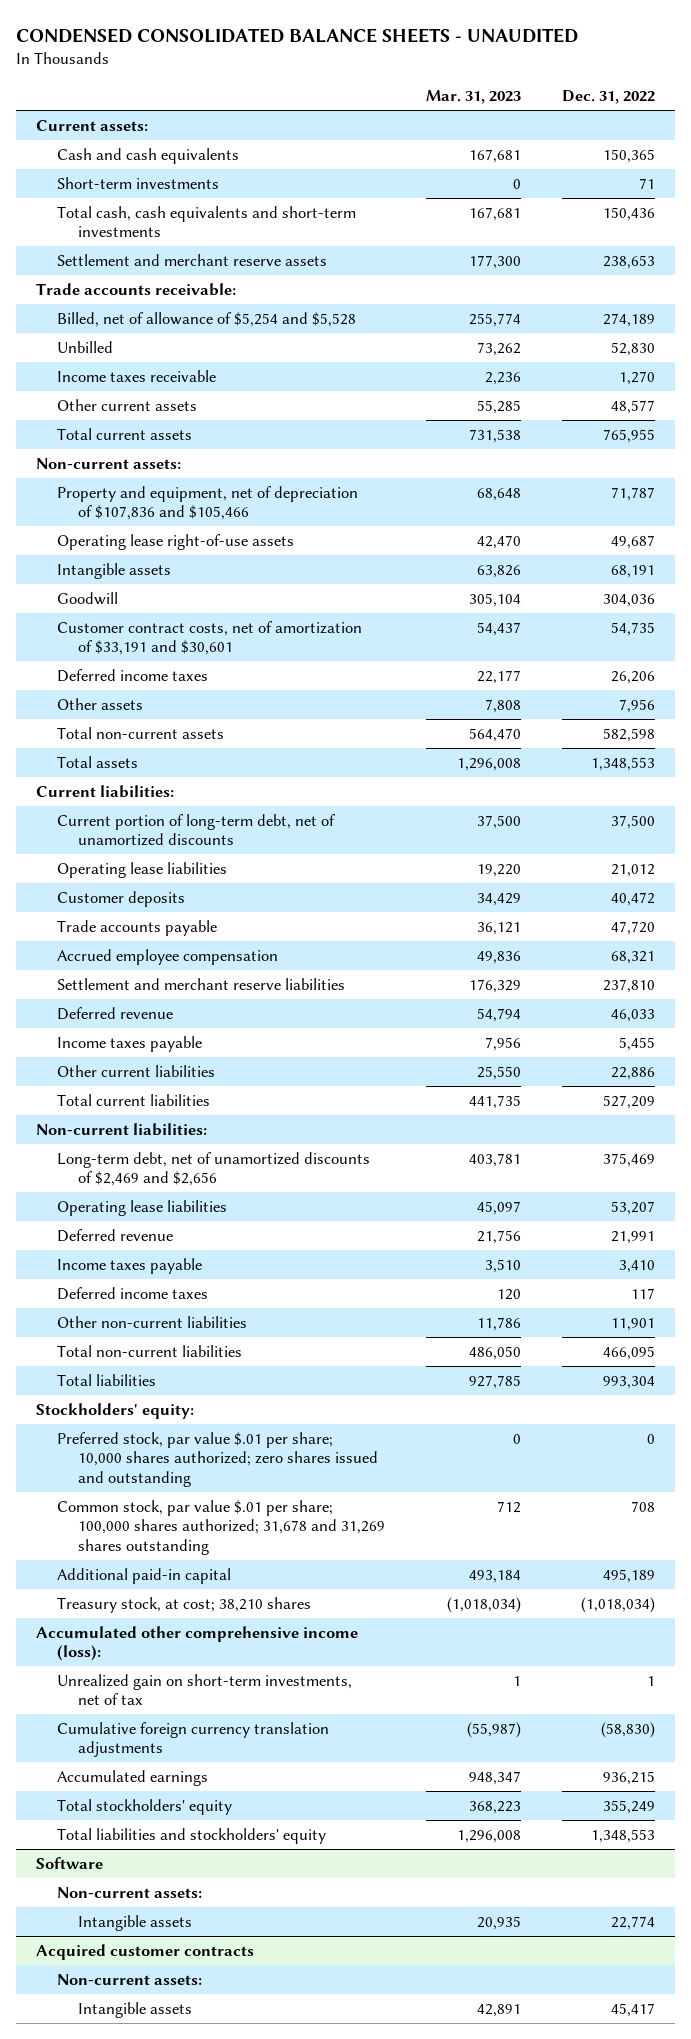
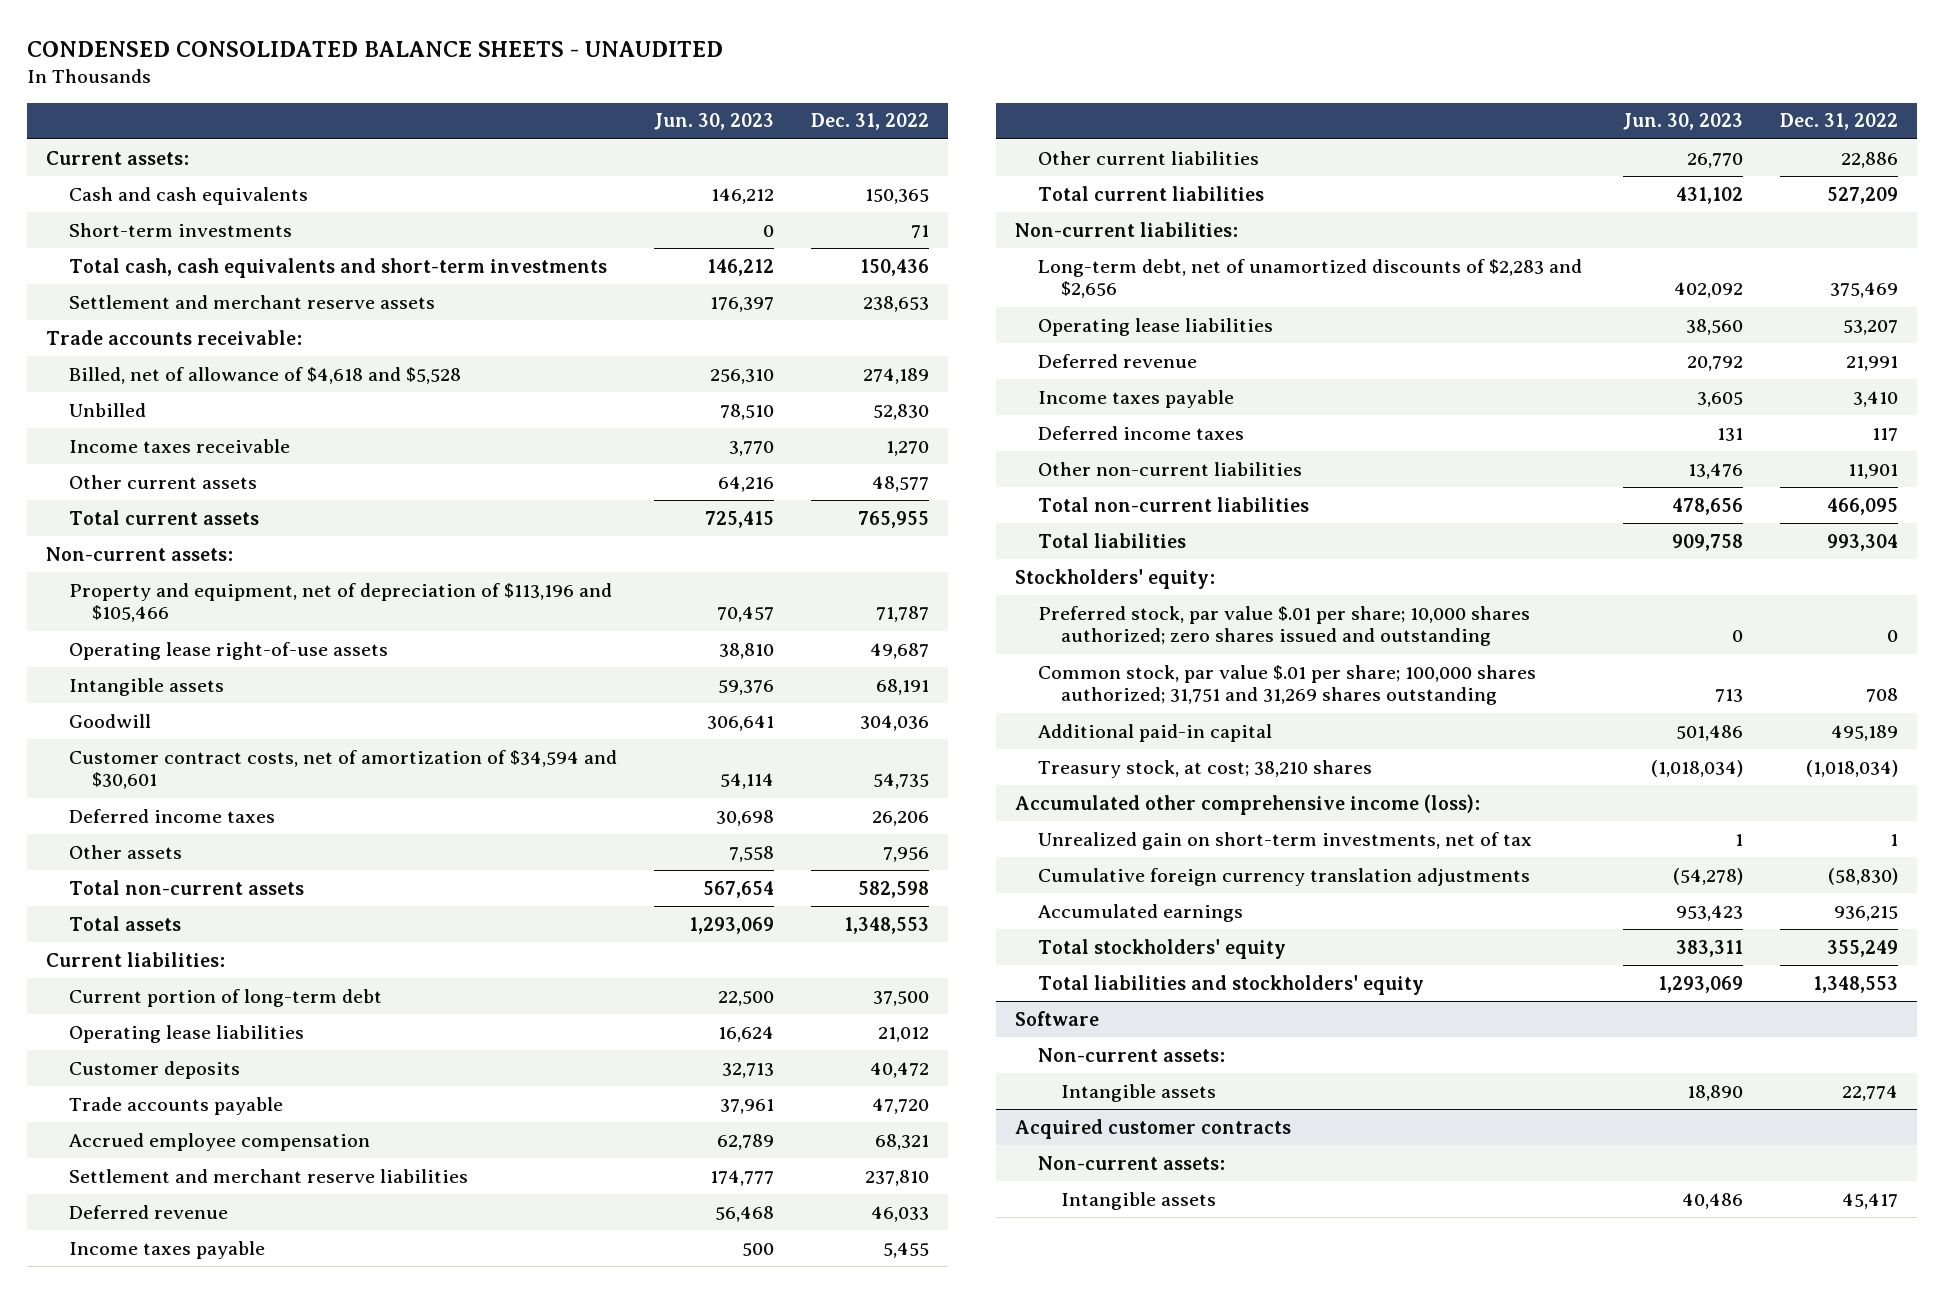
[425,89,521,104] Mar. 31, 2023 -> none
none -> [654,113,775,131] Jun. 30, 2023
[56,312,356,328] Billed, net of allowance of $5,254 and $5,528 -> [69,366,462,384] Billed, net of allowance of $4,618 and $5,528
[56,486,358,521] Property and equipment, net of depreciation of $107,836 and $105,466 -> [69,582,613,623] Property and equipment, net of depreciation of $113,196 and $105,466
[56,621,362,656] Customer contract costs, net of amortization of $33,191 and $30,601 -> [69,749,618,790] Customer contract costs, net of amortization of $34,594 and $30,601
[56,814,335,847] Current portion of long-term debt, net of unamortized discounts -> [69,988,383,1007] Current portion of long-term debt
[56,1152,370,1187] Long-term debt, net of unamortized discounts of $2,469 and $2,656 -> [1038,258,1583,299] Long-term debt, net of unamortized discounts of $2,283 and $2,656
[56,1500,385,1555] Common stock, par value $.01 per share; 100,000 shares authorized; 31,678 and 31,269 shares outstanding -> [1038,664,1537,706] Common stock, par value $.01 per share; 100,000 shares authorized; 31,751 and 31,269 shares outstanding

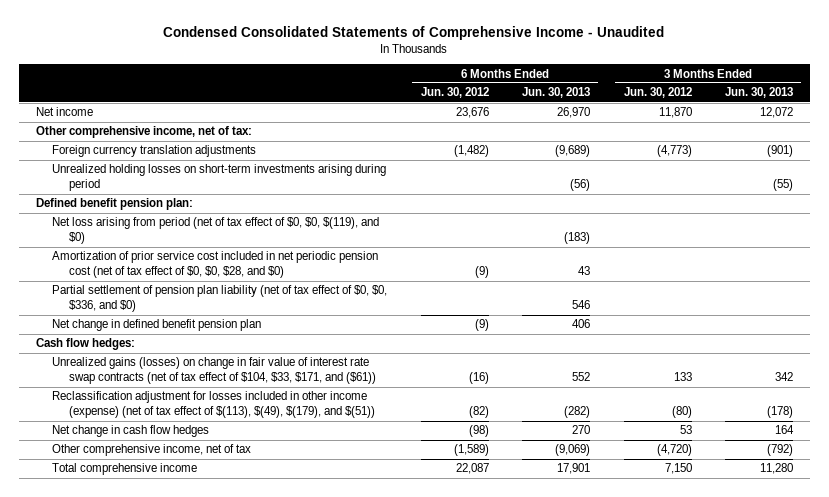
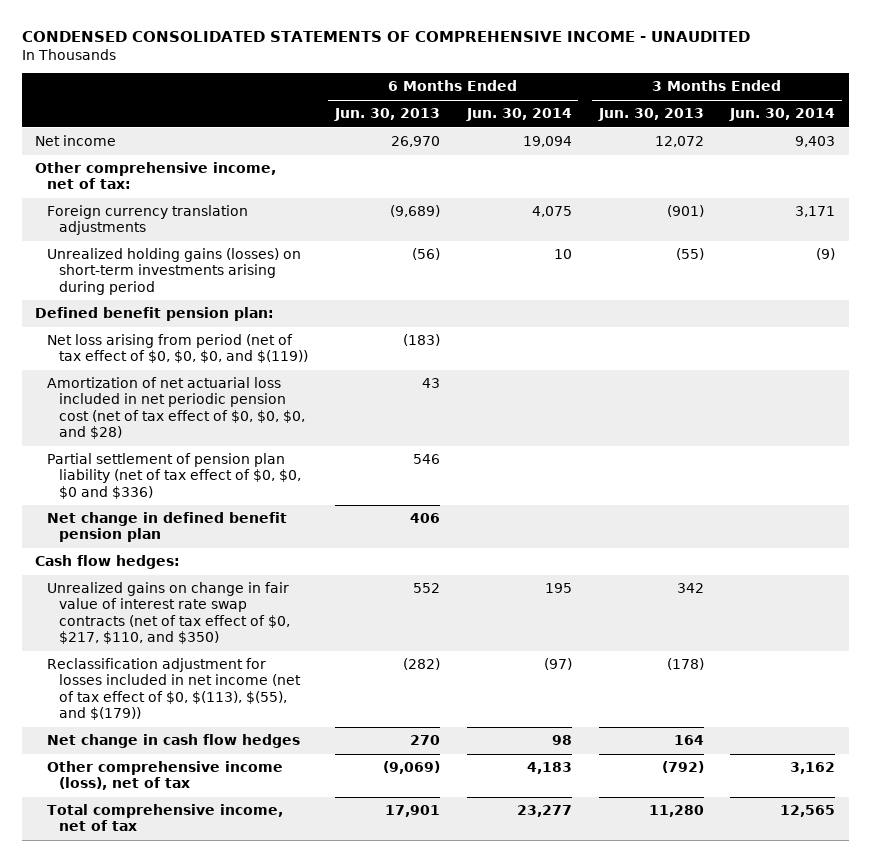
[163,26,665,41] Condensed Consolidated Statements of Comprehensive Income - Unaudited -> [21,31,750,43] CONDENSED CONSOLIDATED STATEMENTS OF COMPREHENSIVE INCOME - UNAUDITED
[420,87,489,99] Jun. 30, 2012 -> none
[623,87,692,99] Jun. 30, 2012 -> none
none -> [465,108,572,122] Jun. 30, 2014
none -> [729,108,836,122] Jun. 30, 2014
[52,164,387,192] Unrealized holding losses on short-term investments arising during period -> [47,248,302,295] Unrealized holding gains (losses) on short-term investments arising during period
[52,217,380,245] Net loss arising from period (net of tax effect of $0, $0, $(119), and $0) -> [47,334,309,364] Net loss arising from period (net of tax effect of $0, $0, $0, and $(119))
[52,251,379,279] Amortization of prior service cost included in net periodic pension cost (net of tax effect of $0, $0, $28, and $0) -> [47,377,306,439] Amortization of net actuarial loss included in net periodic pension cost (net of tax effect of $0, $0, $0, and $28)
[52,285,388,313] Partial settlement of pension plan liability (net of tax effect of $0, $0, $336, and $0) -> [47,453,302,499] Partial settlement of pension plan liability (net of tax effect of $0, $0, $0 and $336)
[52,357,376,385] Unrealized gains (losses) on change in fair value of interest rate swap contracts (net of tax effect of $104, $33, $171, and ($61)) -> [47,582,291,644] Unrealized gains on change in fair value of interest rate swap contracts (net of tax effect of $0, $217, $110, and $350)
[52,391,375,419] Reclassification adjustment for losses included in other income (expense) (net of tax effect of $(113), $(49), $(179), and $(51)) -> [47,658,302,720] Reclassification adjustment for losses included in net income (net of tax effect of $0, $(113), $(55), and $(179))
[52,444,252,457] Other comprehensive income, net of tax -> [47,761,284,791] Other comprehensive income (loss), net of tax
[52,463,198,476] Total comprehensive income -> [47,804,284,832] Total comprehensive income, net of tax

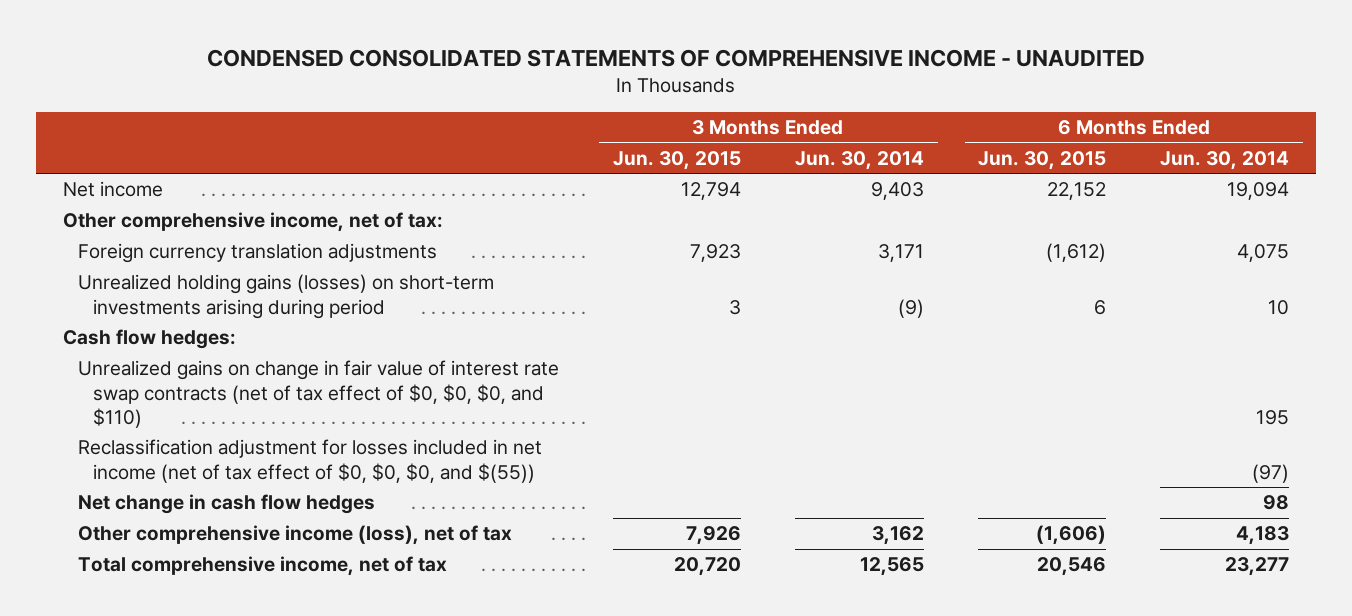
[333,108,440,122] Jun. 30, 2013 -> none
[597,108,704,122] Jun. 30, 2013 -> none
none -> [612,150,741,170] Jun. 30, 2015
none -> [978,150,1107,170] Jun. 30, 2015
[34,307,274,322] Defined benefit pension plan: -> none
[47,334,309,364] Net loss arising from period (net of tax effect of $0, $0, $0, and $(119)) -> none
[47,377,306,439] Amortization of net actuarial loss included in net periodic pension cost (net of tax effect of $0, $0, $0, and $28) -> none
[47,453,302,499] Partial settlement of pension plan liability (net of tax effect of $0, $0, $0 and $336) -> none
[47,512,288,543] Net change in defined benefit pension plan -> none
[47,582,291,644] Unrealized gains on change in fair value of interest rate swap contracts (net of tax effect of $0, $217, $110, and $350) -> [77,360,559,428] Unrealized gains on change in fair value of interest rate swap contracts (net of tax effect of $0, $0, $0, and $110)
[47,658,302,720] Reclassification adjustment for losses included in net income (net of tax effect of $0, $(113), $(55), and $(179)) -> [77,439,542,483] Reclassification adjustment for losses included in net income (net of tax effect of $0, $0, $0, and $(55))

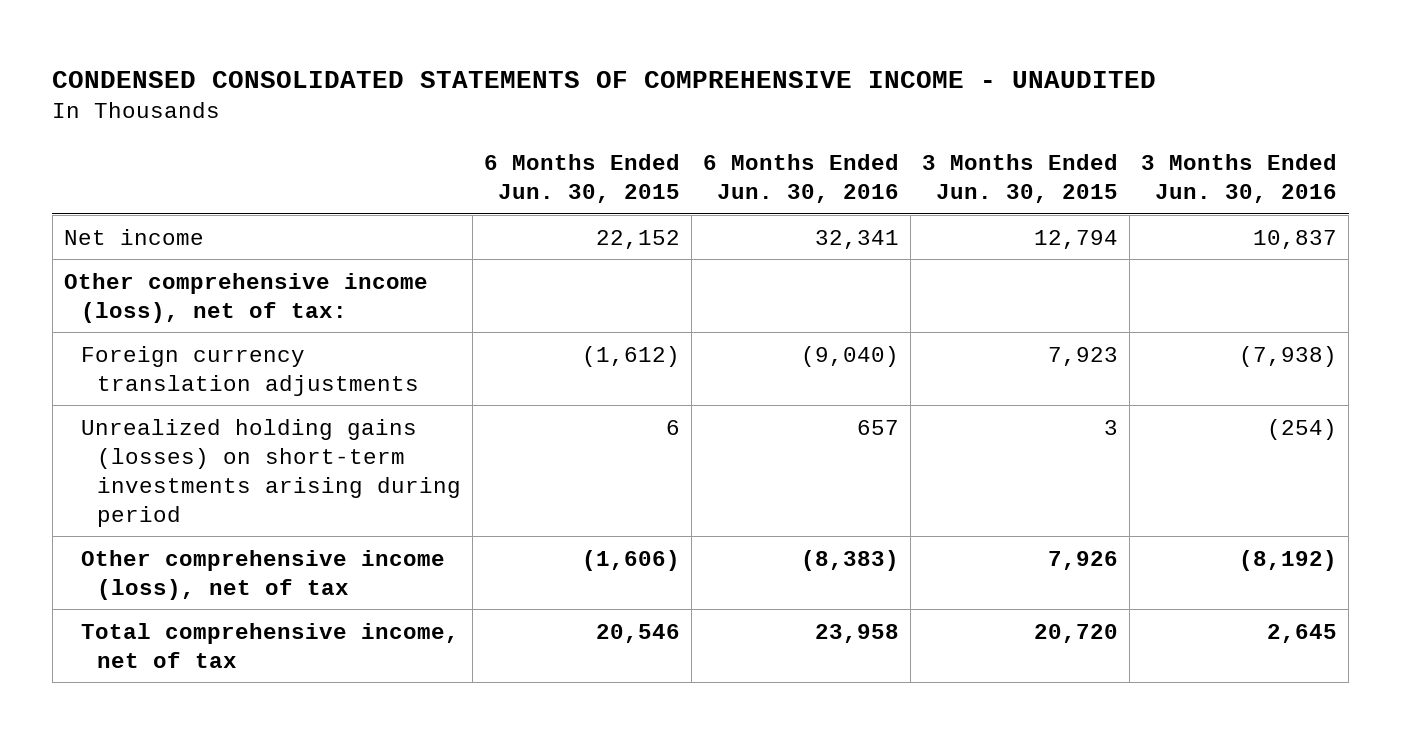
[795,150,925,170] Jun. 30, 2014 -> none
[1160,150,1290,170] Jun. 30, 2014 -> none
none -> [703,154,900,204] 6 Months Ended Jun. 30, 2016
none -> [1141,154,1338,204] 3 Months Ended Jun. 30, 2016
[62,212,443,233] Other comprehensive income, net of tax: -> [63,272,428,323] Other comprehensive income (loss), net of tax:
[62,329,236,350] Cash flow hedges: -> none
[77,360,559,428] Unrealized gains on change in fair value of interest rate swap contracts (net of tax effect of $0, $0, $0, and $110) -> none
[77,439,542,483] Reclassification adjustment for losses included in net income (net of tax effect of $0, $0, $0, and $(55)) -> none
[77,494,375,515] Net change in cash flow hedges -> none

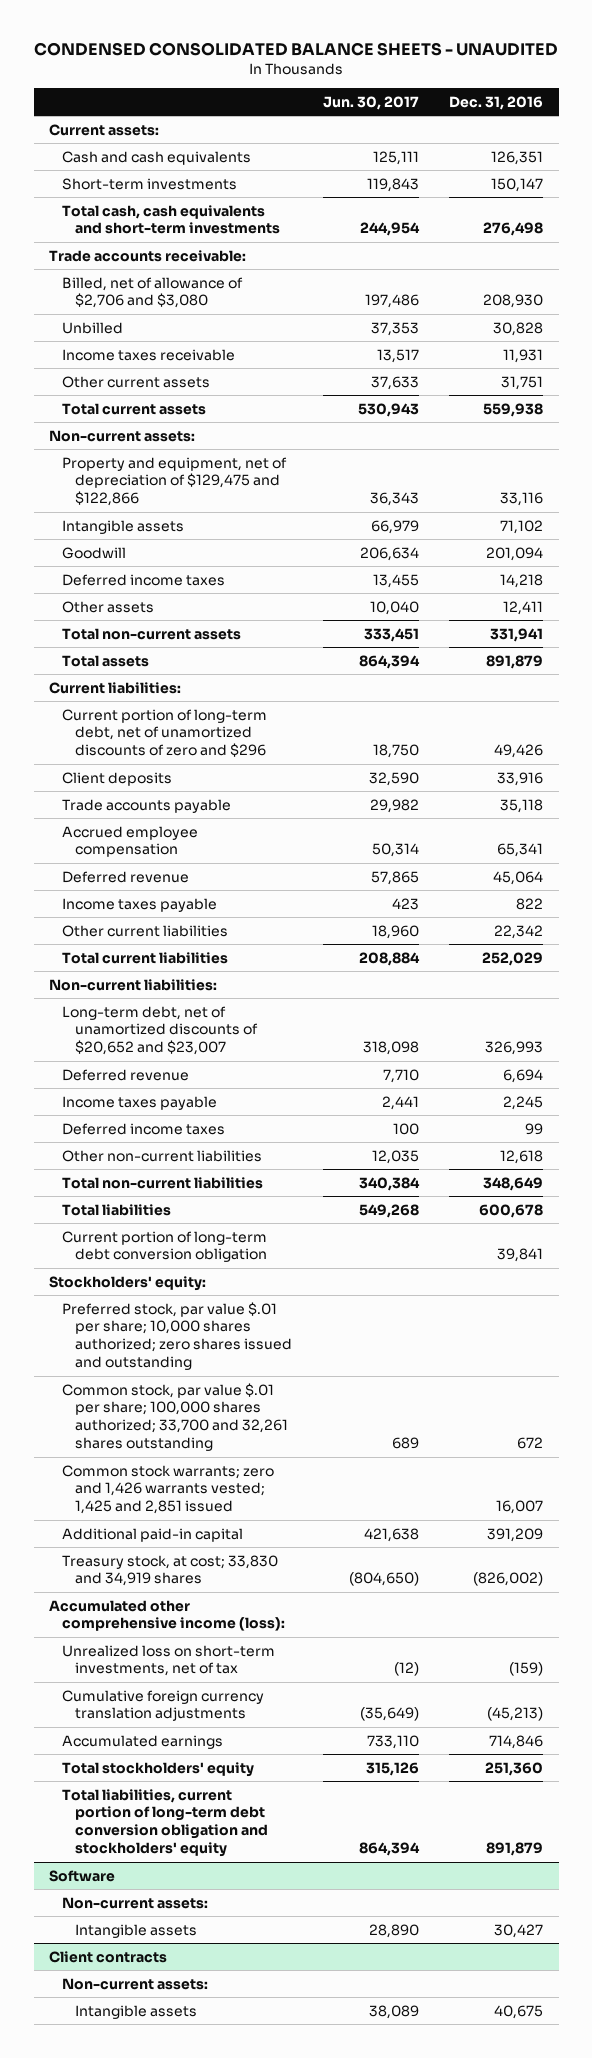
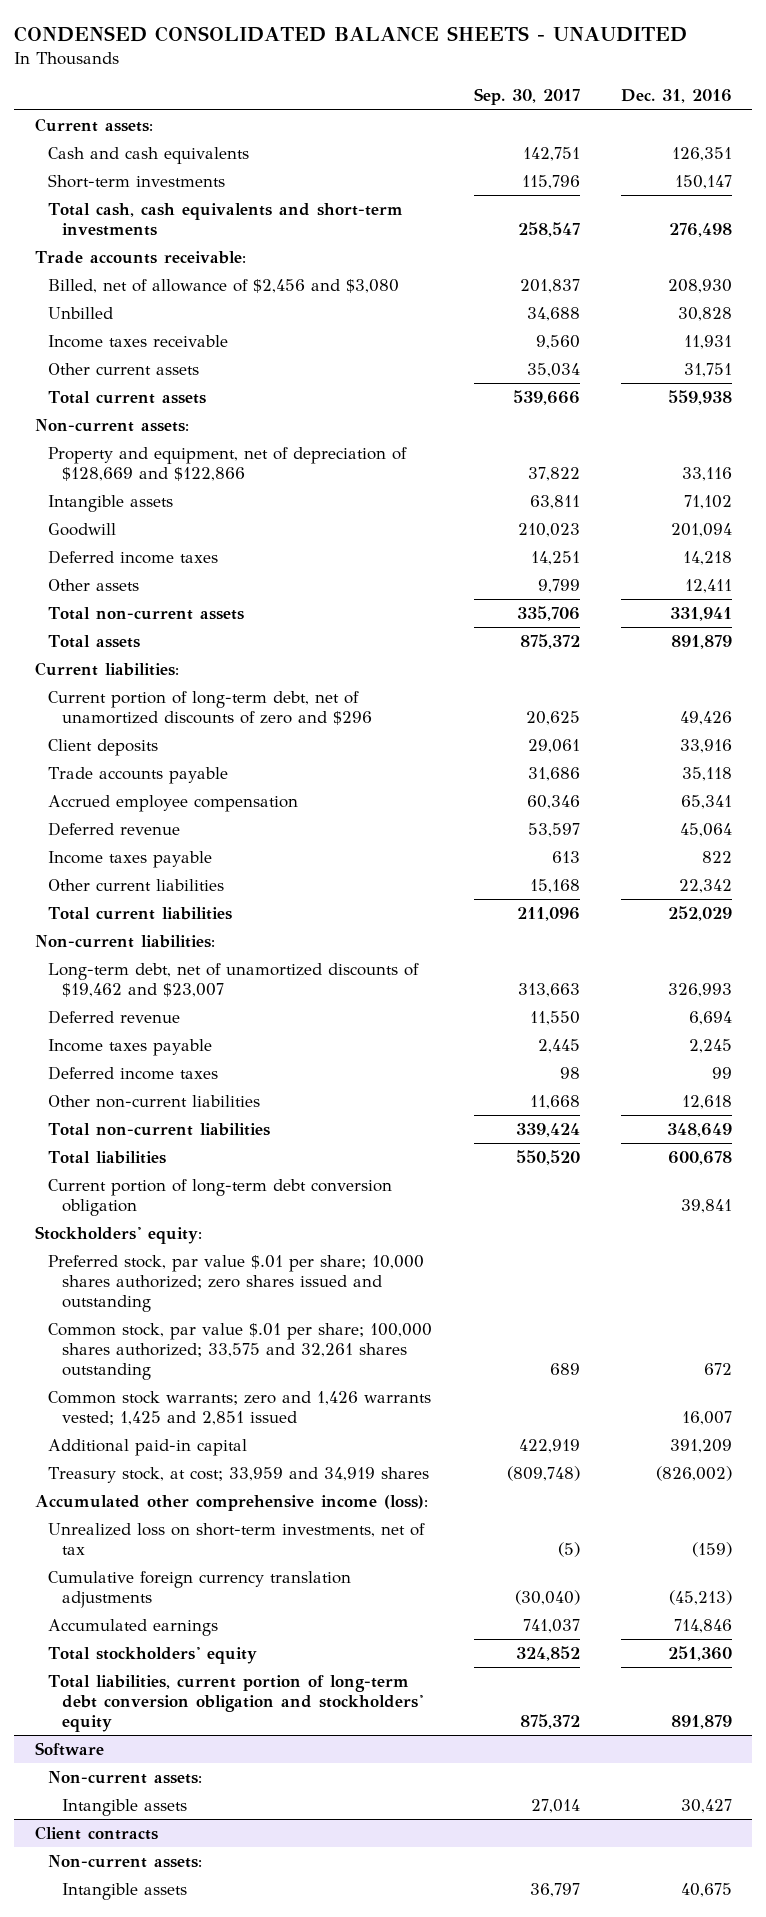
[322,96,419,111] Jun. 30, 2017 -> none
none -> [473,88,580,106] Sep. 30, 2017
[62,276,244,309] Billed, net of allowance of $2,706 and $3,080 -> [48,279,400,294] Billed, net of allowance of $2,456 and $3,080
[62,456,288,507] Property and equipment, net of depreciation of $129,475 and $122,866 -> [48,447,408,482] Property and equipment, net of depreciation of $128,669 and $122,866
[62,1005,259,1056] Long-term debt, net of unamortized discounts of $20,652 and $23,007 -> [48,963,420,998] Long-term debt, net of unamortized discounts of $19,462 and $23,007
[62,1382,289,1452] Common stock, par value $.01 per share; 100,000 shares authorized; 33,700 and 32,261 shares outstanding -> [48,1323,433,1380] Common stock, par value $.01 per share; 100,000 shares authorized; 33,575 and 32,261 shares outstanding
[62,1554,279,1587] Treasury stock, at cost; 33,830 and 34,919 shares -> [48,1467,430,1484] Treasury stock, at cost; 33,959 and 34,919 shares

